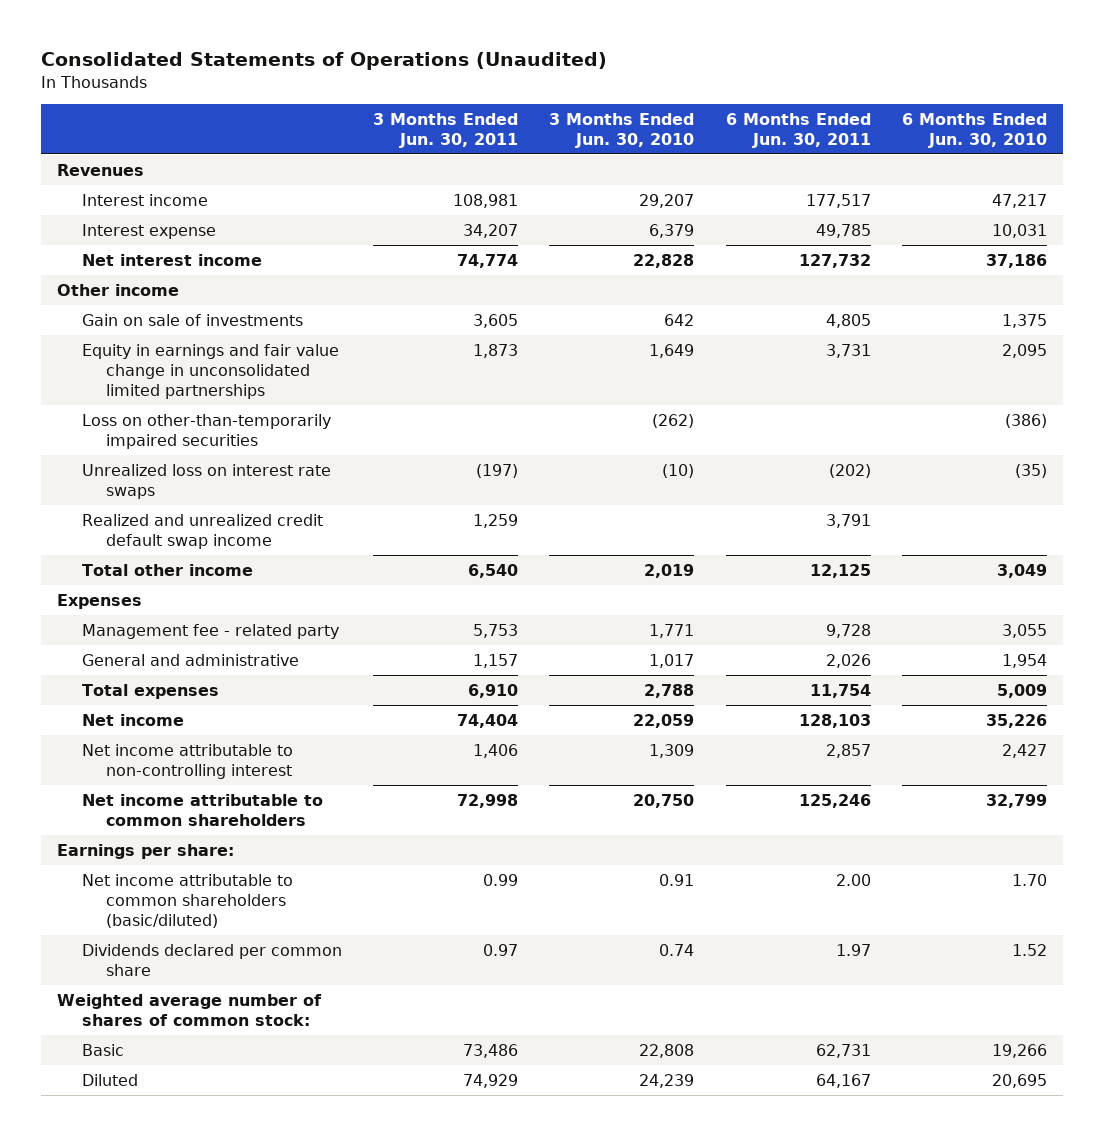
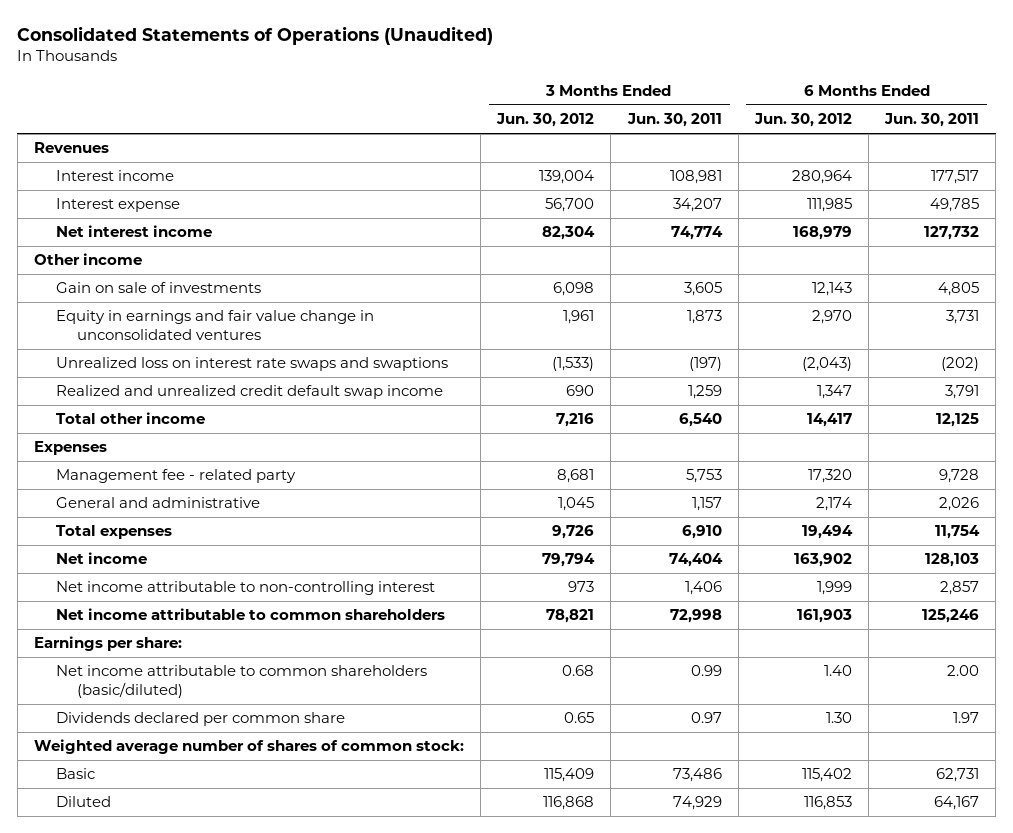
[549,112,695,148] 3 Months Ended Jun. 30, 2010 -> none
[902,112,1048,148] 6 Months Ended Jun. 30, 2010 -> none
none -> [496,113,595,128] Jun. 30, 2012
none -> [753,113,852,128] Jun. 30, 2012
[81,413,331,449] Loss on other-than-temporarily impaired securities -> none
[81,343,339,400] Equity in earnings and fair value change in unconsolidated limited partnerships -> [55,310,374,340] Equity in earnings and fair value change in unconsolidated ventures
[81,463,331,499] Unrealized loss on interest rate swaps -> [55,357,448,372] Unrealized loss on interest rate swaps and swaptions

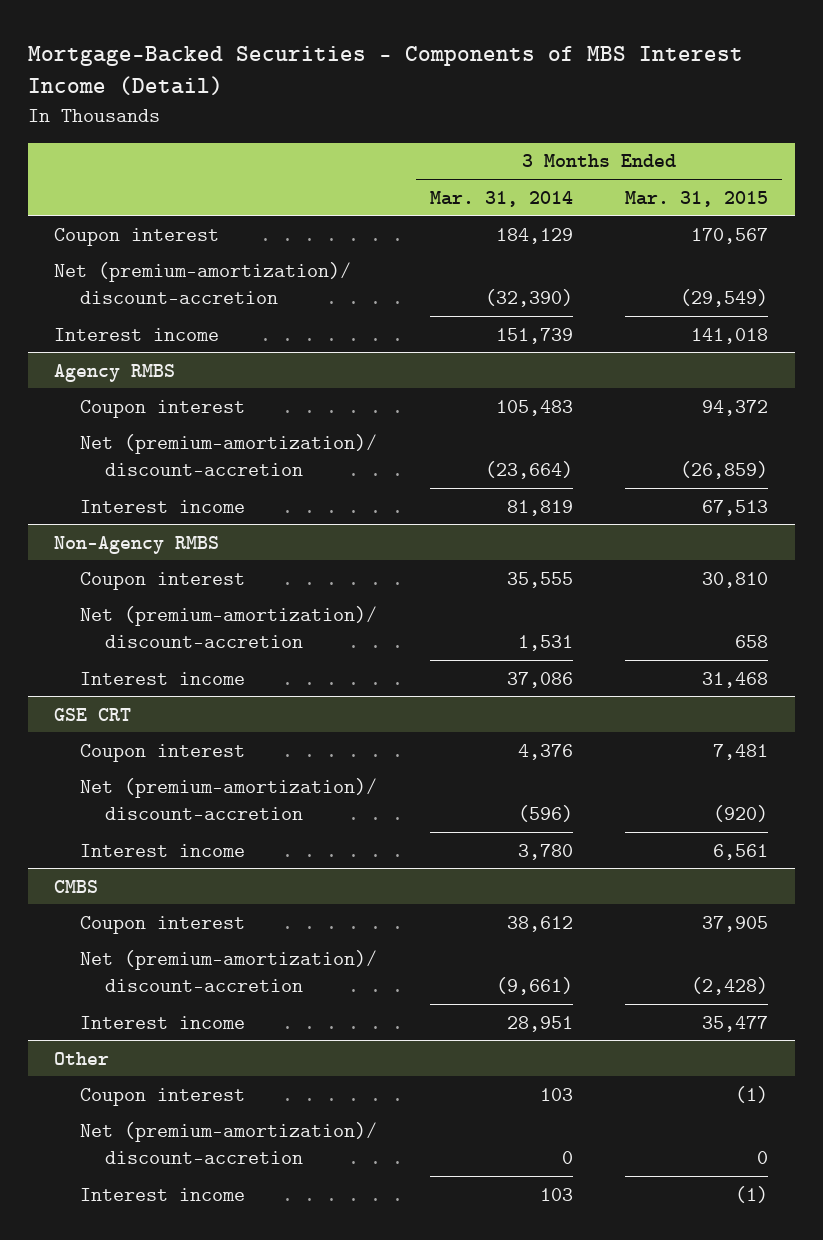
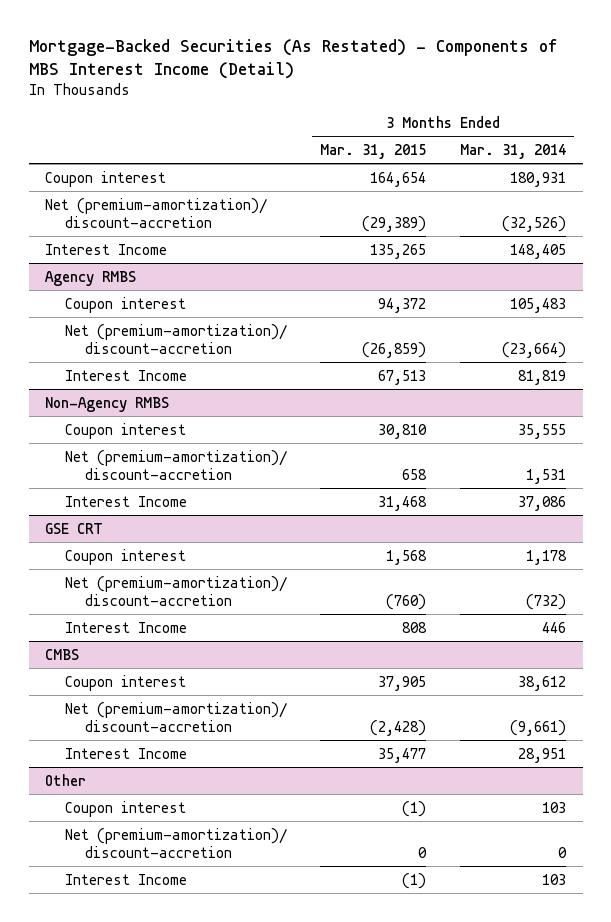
[27,45,743,96] Mortgage-Backed Securities - Components of MBS Interest Income (Detail) -> [28,38,558,79] Mortgage-Backed Securities (As Restated) - Components of MBS Interest Income (Detail)
[495,227,573,244] 184,129 -> [509,171,566,187] 180,931
[691,227,769,244] 170,567 -> [370,171,427,187] 164,654
[484,288,573,307] (32,390) -> [501,215,566,232] (32,526)
[680,288,769,307] (29,549) -> [362,215,427,232] (29,389)
[54,327,220,341] Interest income -> [45,243,168,255] Interest Income
[495,327,573,344] 151,739 -> [509,243,566,259] 148,405
[691,327,769,344] 141,018 -> [370,243,427,259] 135,265
[79,499,245,513] Interest income -> [65,369,188,381] Interest Income
[79,671,245,685] Interest income -> [65,495,188,507] Interest Income
[517,743,573,760] 4,376 -> [525,549,567,565] 1,178
[713,743,769,760] 7,481 -> [386,549,428,565] 1,568
[517,804,573,822] (596) -> [525,593,566,610] (732)
[713,804,769,822] (920) -> [386,593,427,610] (760)
[79,843,245,857] Interest income -> [65,621,188,633] Interest Income
[517,843,573,860] 3,780 -> [541,621,566,633] 446
[713,843,769,860] 6,561 -> [402,621,428,633] 808
[79,1015,245,1029] Interest income -> [65,747,188,759] Interest Income
[79,1187,245,1201] Interest income -> [65,873,188,885] Interest Income

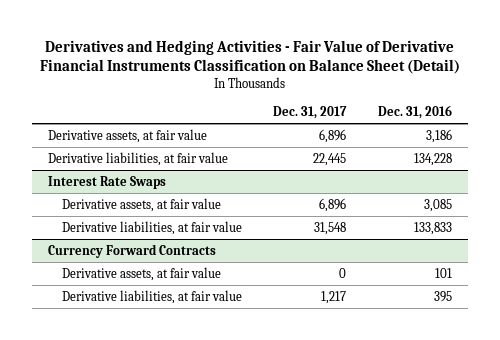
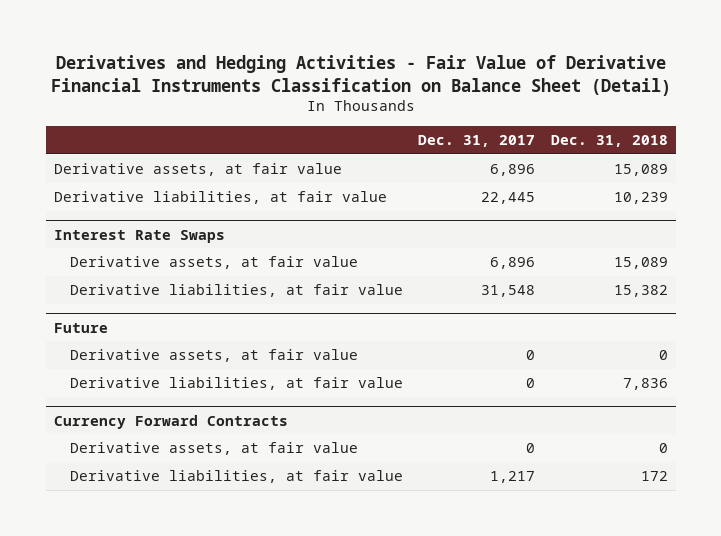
[378,105,453,120] Dec. 31, 2016 -> none
none -> [550,135,668,148] Dec. 31, 2018
none -> [53,322,108,333] Future
none -> [69,349,358,363] Derivative assets, at fair value
none -> [69,377,403,391] Derivative liabilities, at fair value

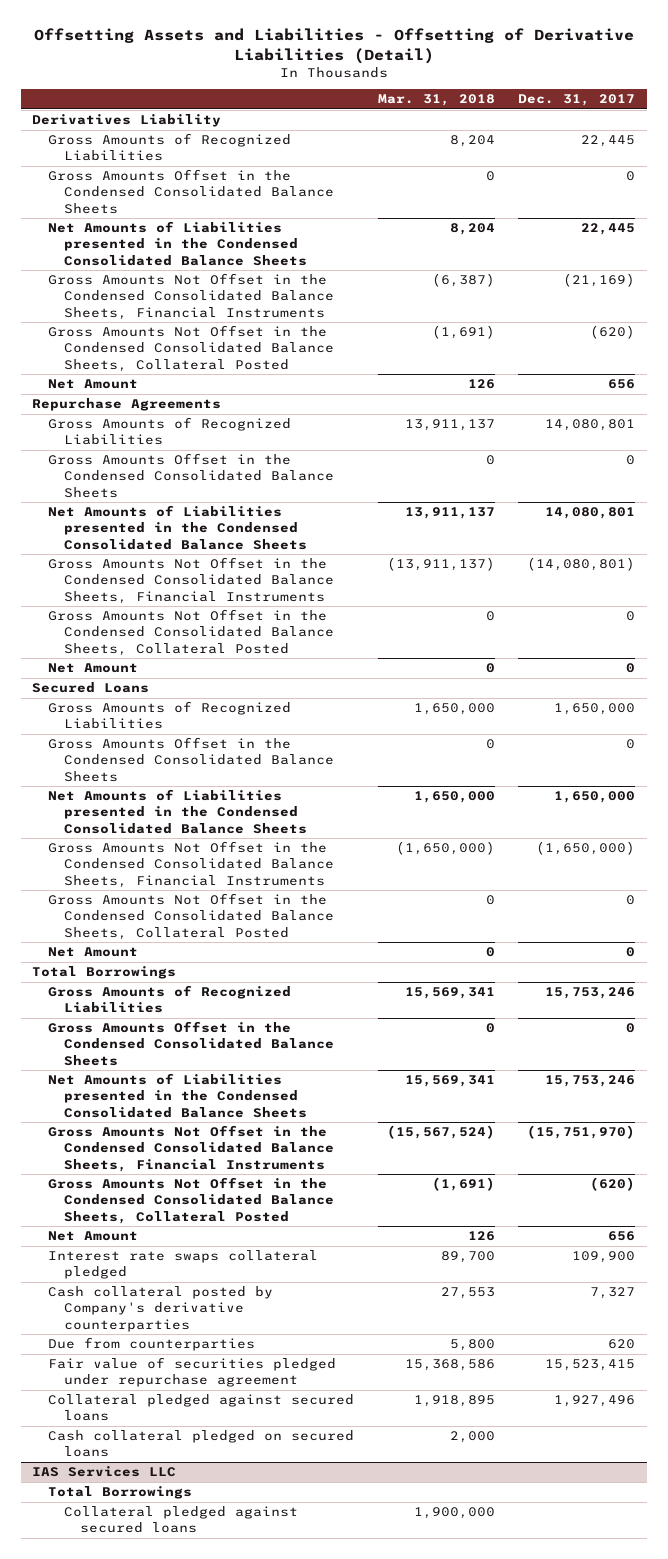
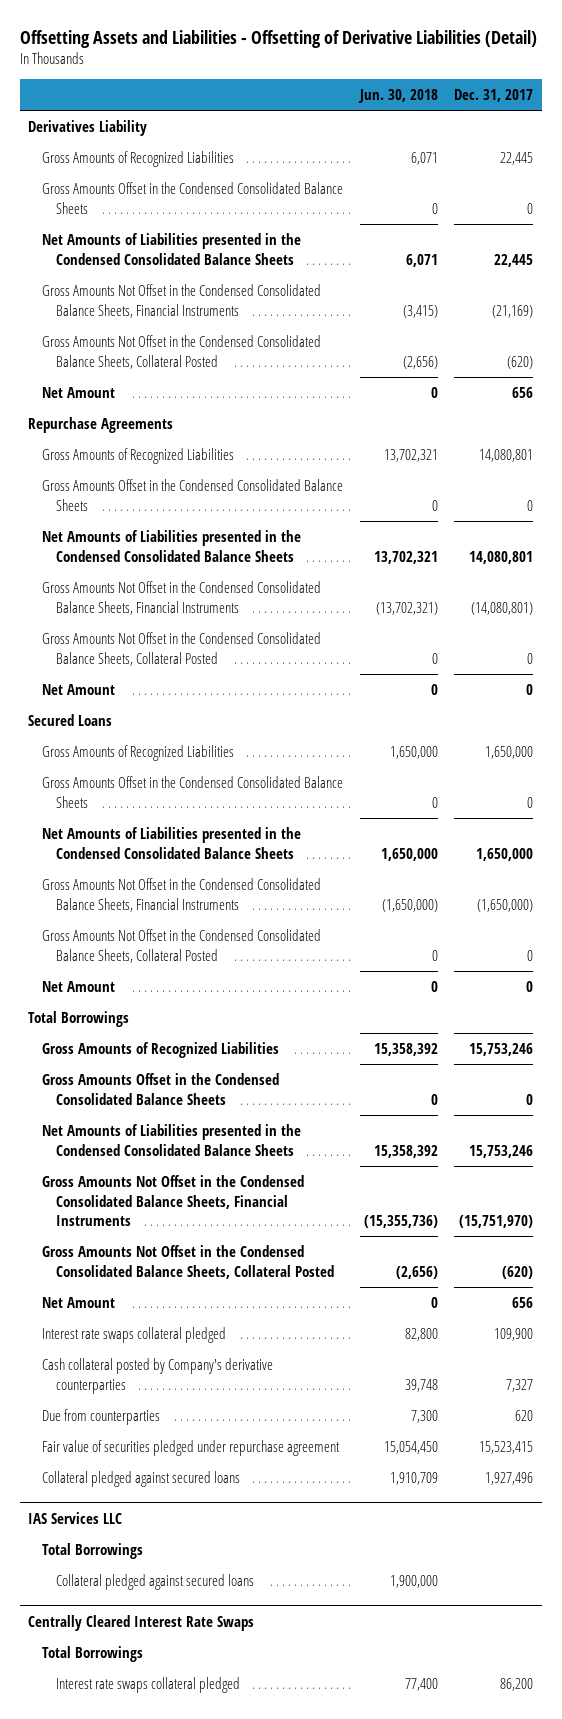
[377,94,495,107] Mar. 31, 2018 -> none
none -> [357,89,438,104] Jun. 30, 2018
[48,1430,355,1458] Cash collateral pledged on secured loans -> none
none -> [28,1614,255,1631] Centrally Cleared Interest Rate Swaps
none -> [42,1645,144,1662] Total Borrowings
none -> [56,1676,241,1693] Interest rate swaps collateral pledged

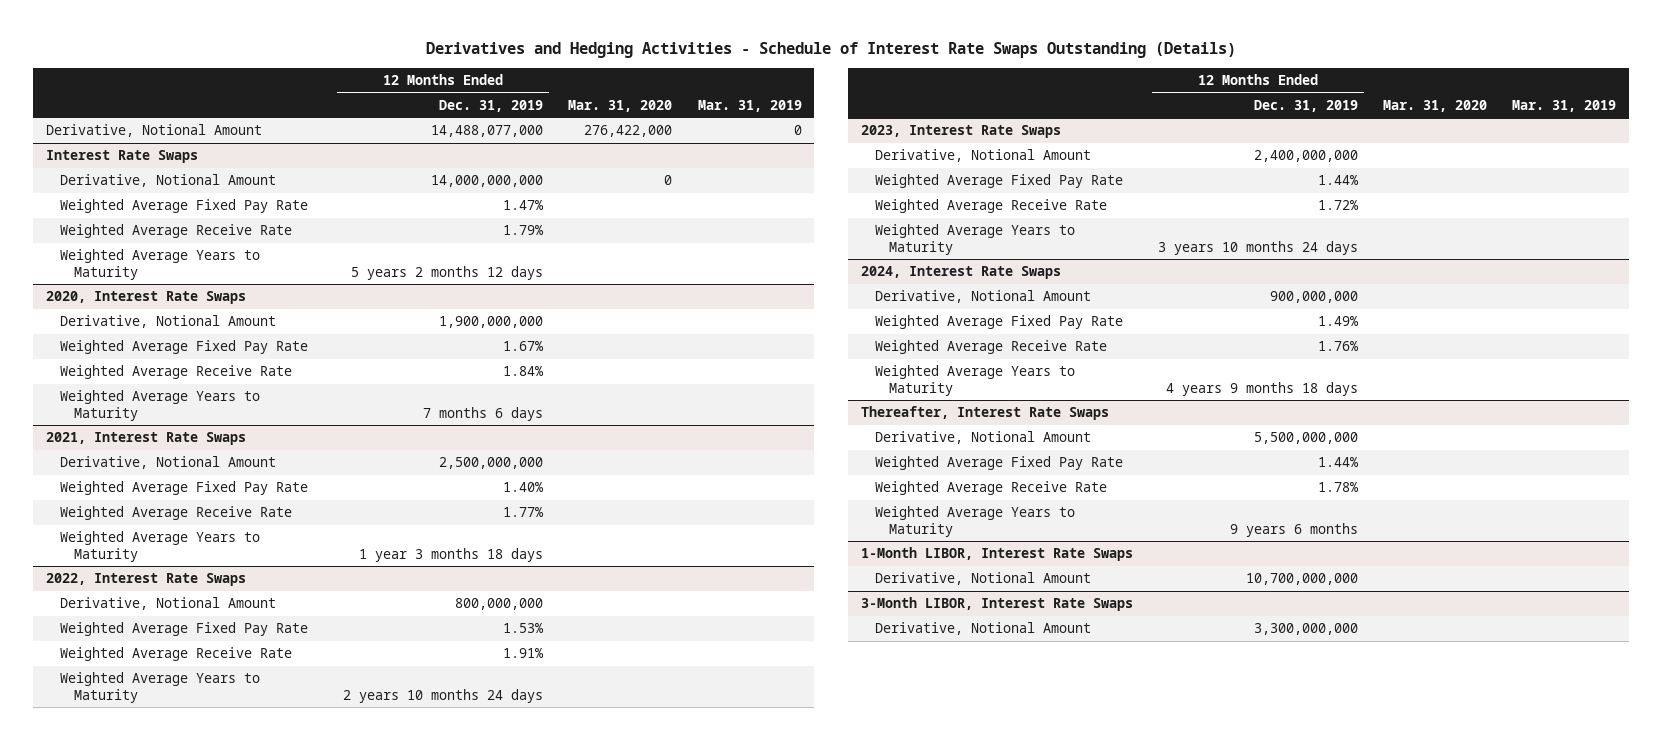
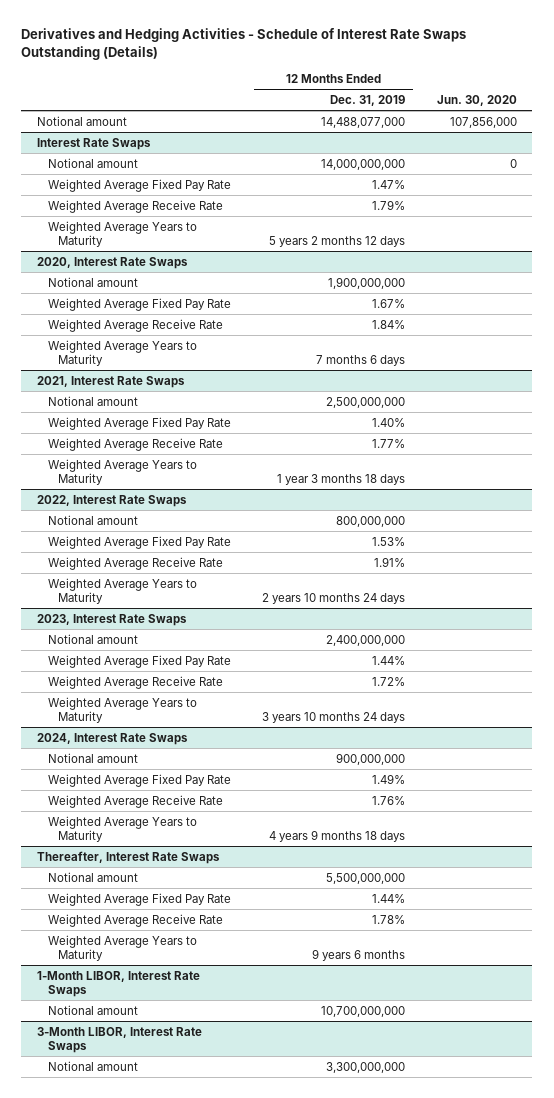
[568,99,673,112] Mar. 31, 2020 -> none
[697,99,802,112] Mar. 31, 2019 -> none
none -> [436,94,517,106] Jun. 30, 2020
[45,124,262,138] Derivative, Notional Amount -> [37,115,128,126] Notional amount
[60,174,277,188] Derivative, Notional Amount -> [47,157,138,168] Notional amount
[60,315,277,329] Derivative, Notional Amount -> [47,276,138,287] Notional amount
[60,456,277,470] Derivative, Notional Amount -> [47,395,138,406] Notional amount
[60,597,277,611] Derivative, Notional Amount -> [47,514,138,525] Notional amount
[874,149,1091,163] Derivative, Notional Amount -> [47,633,138,644] Notional amount
[874,290,1091,304] Derivative, Notional Amount -> [47,752,138,763] Notional amount
[874,431,1091,445] Derivative, Notional Amount -> [47,871,138,882] Notional amount
[874,572,1091,586] Derivative, Notional Amount -> [47,1004,138,1015] Notional amount
[874,622,1091,636] Derivative, Notional Amount -> [47,1060,138,1071] Notional amount

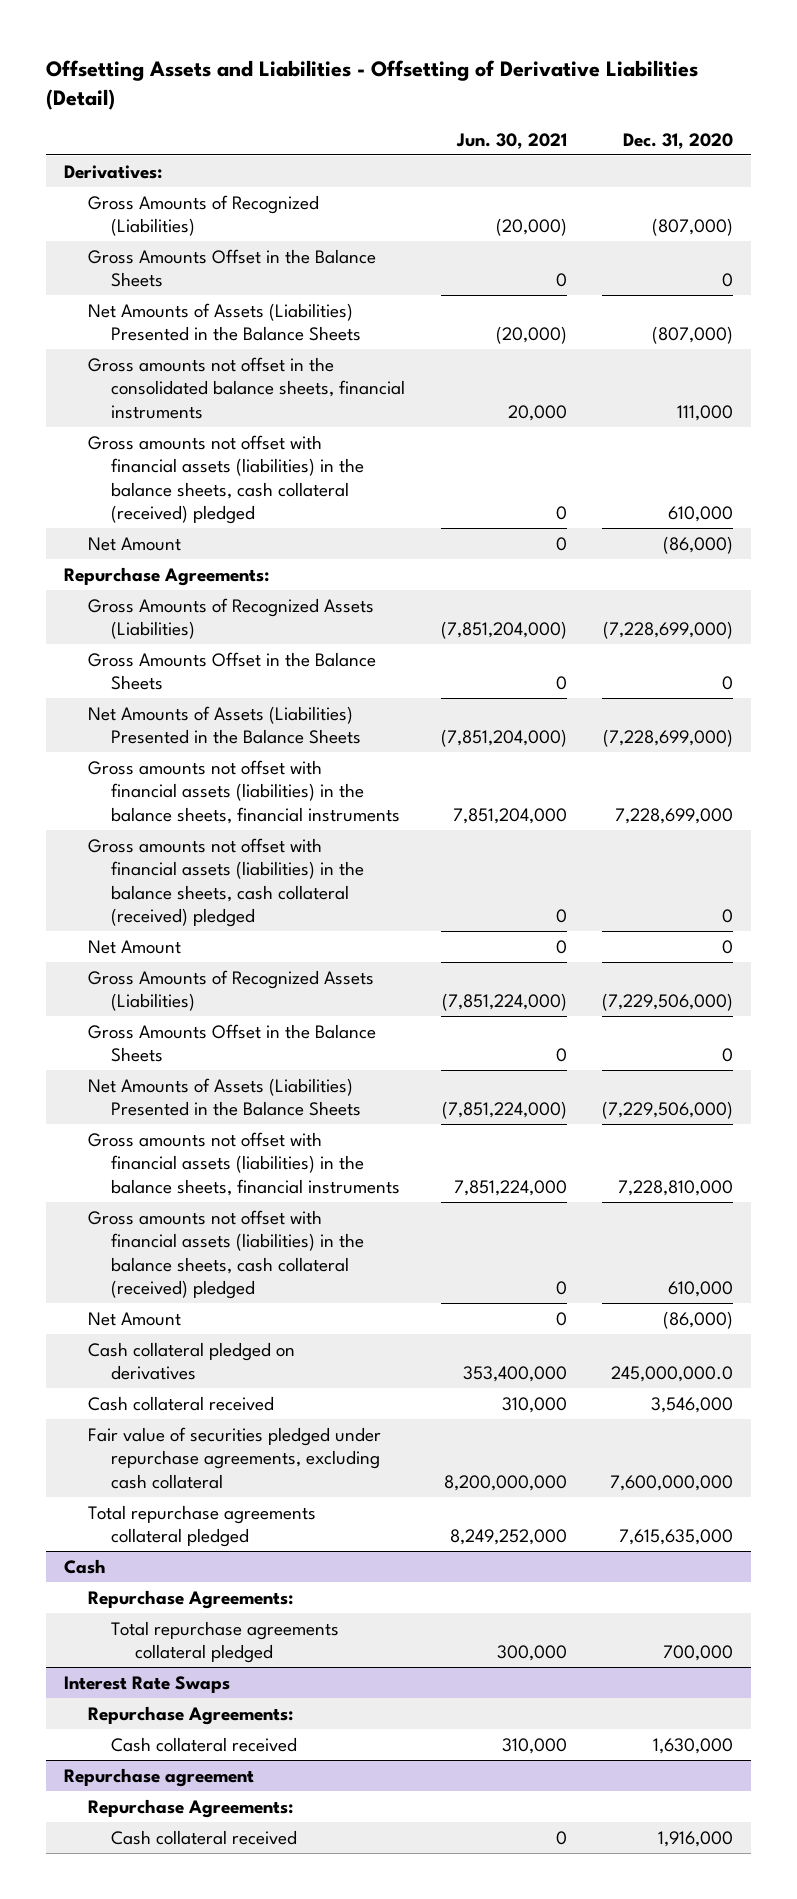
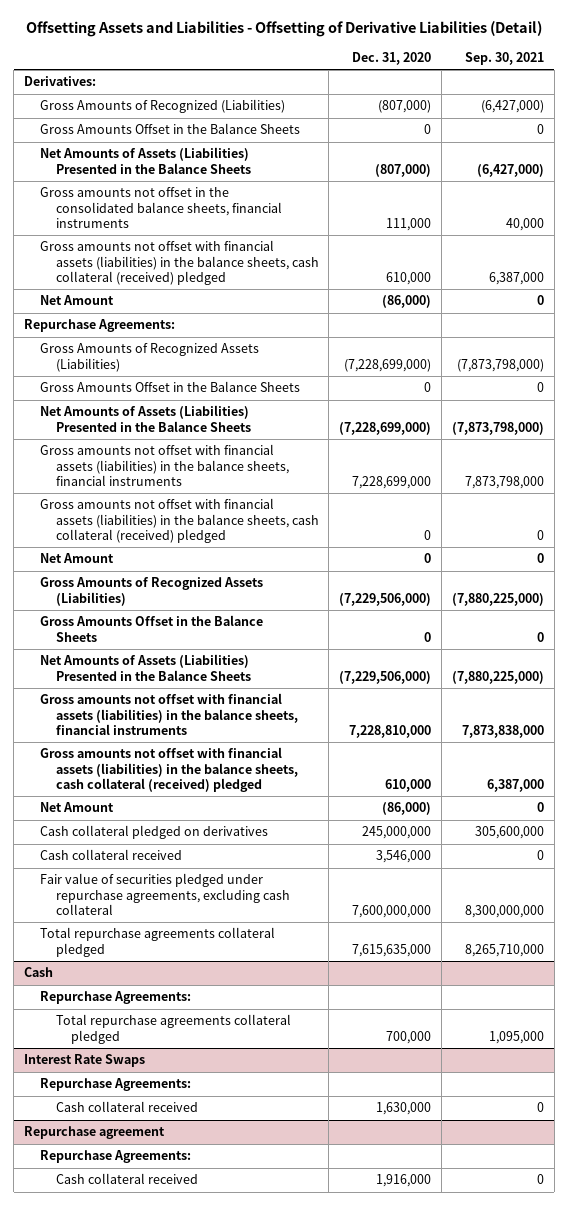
[455,132,567,149] Jun. 30, 2021 -> none
none -> [464,52,544,66] Sep. 30, 2021
[611,1366,734,1383] 245,000,000.0 -> [362,826,432,840] 245,000,000

